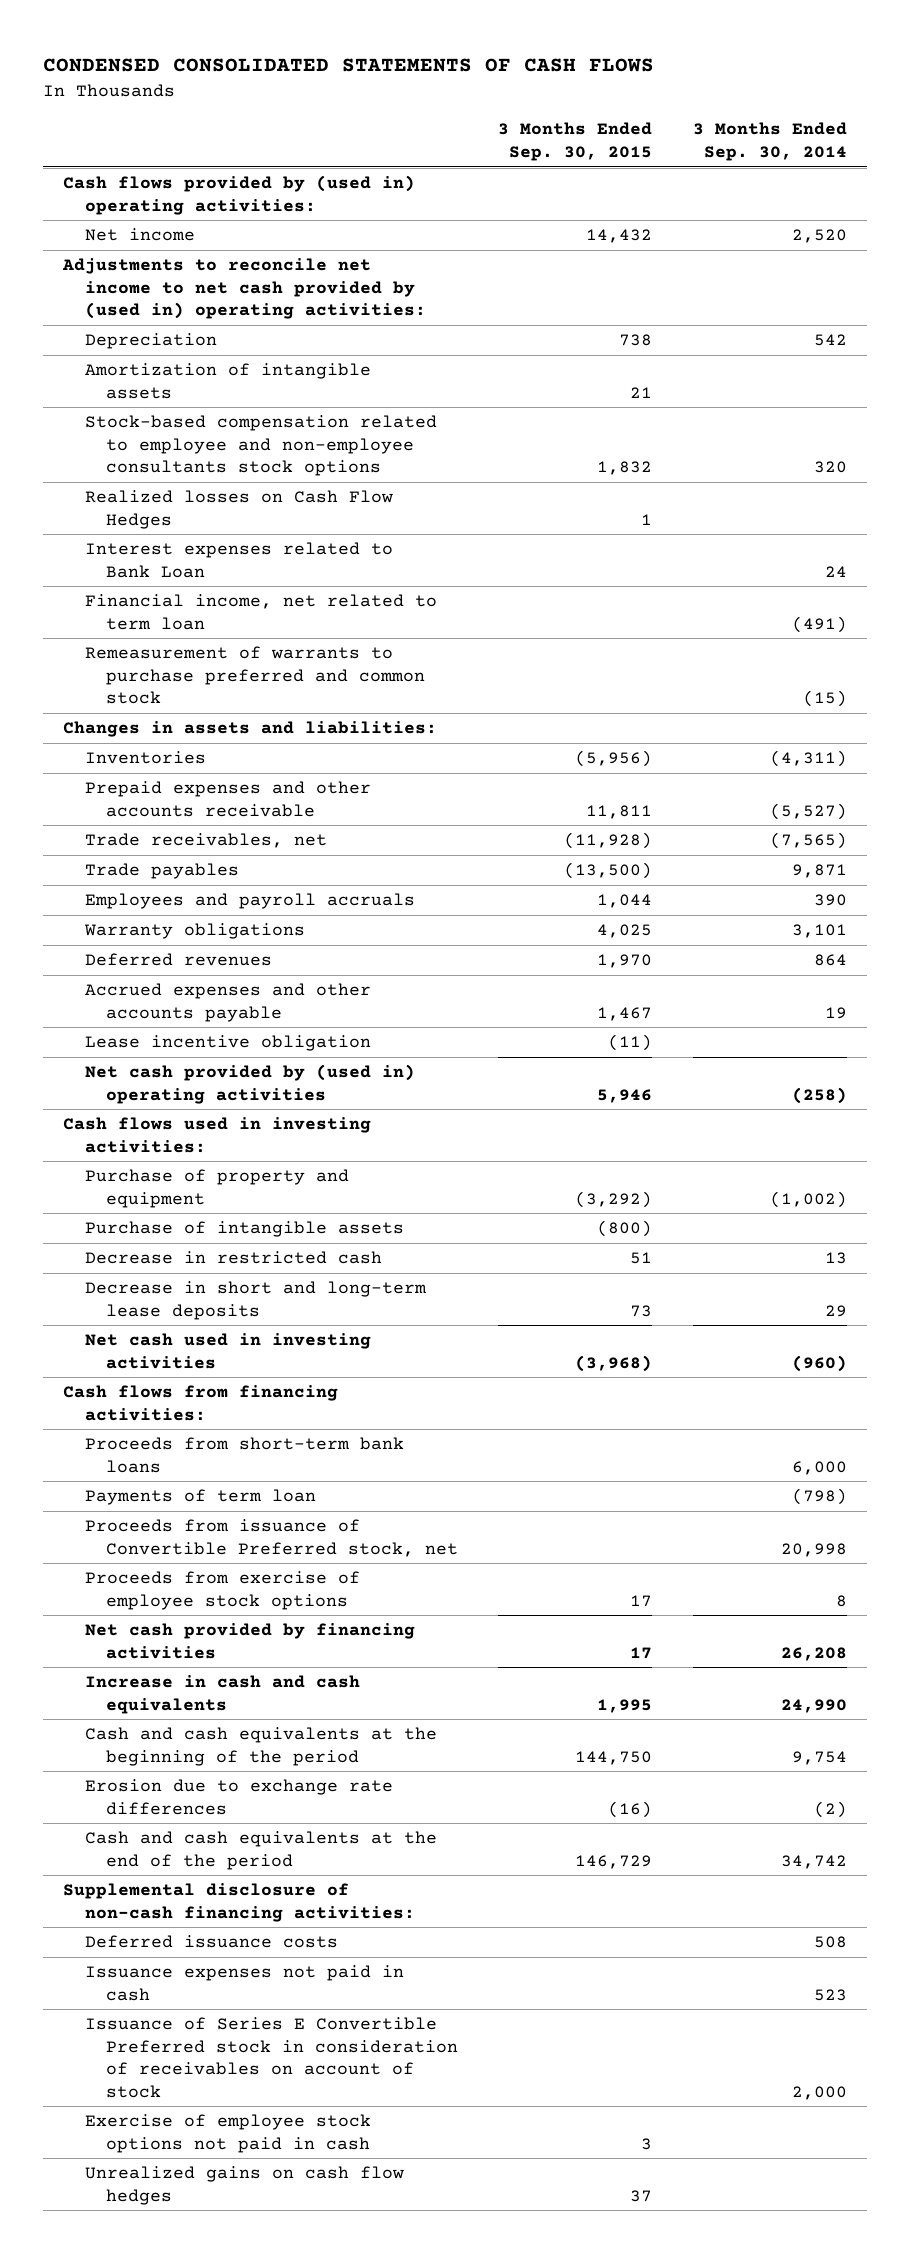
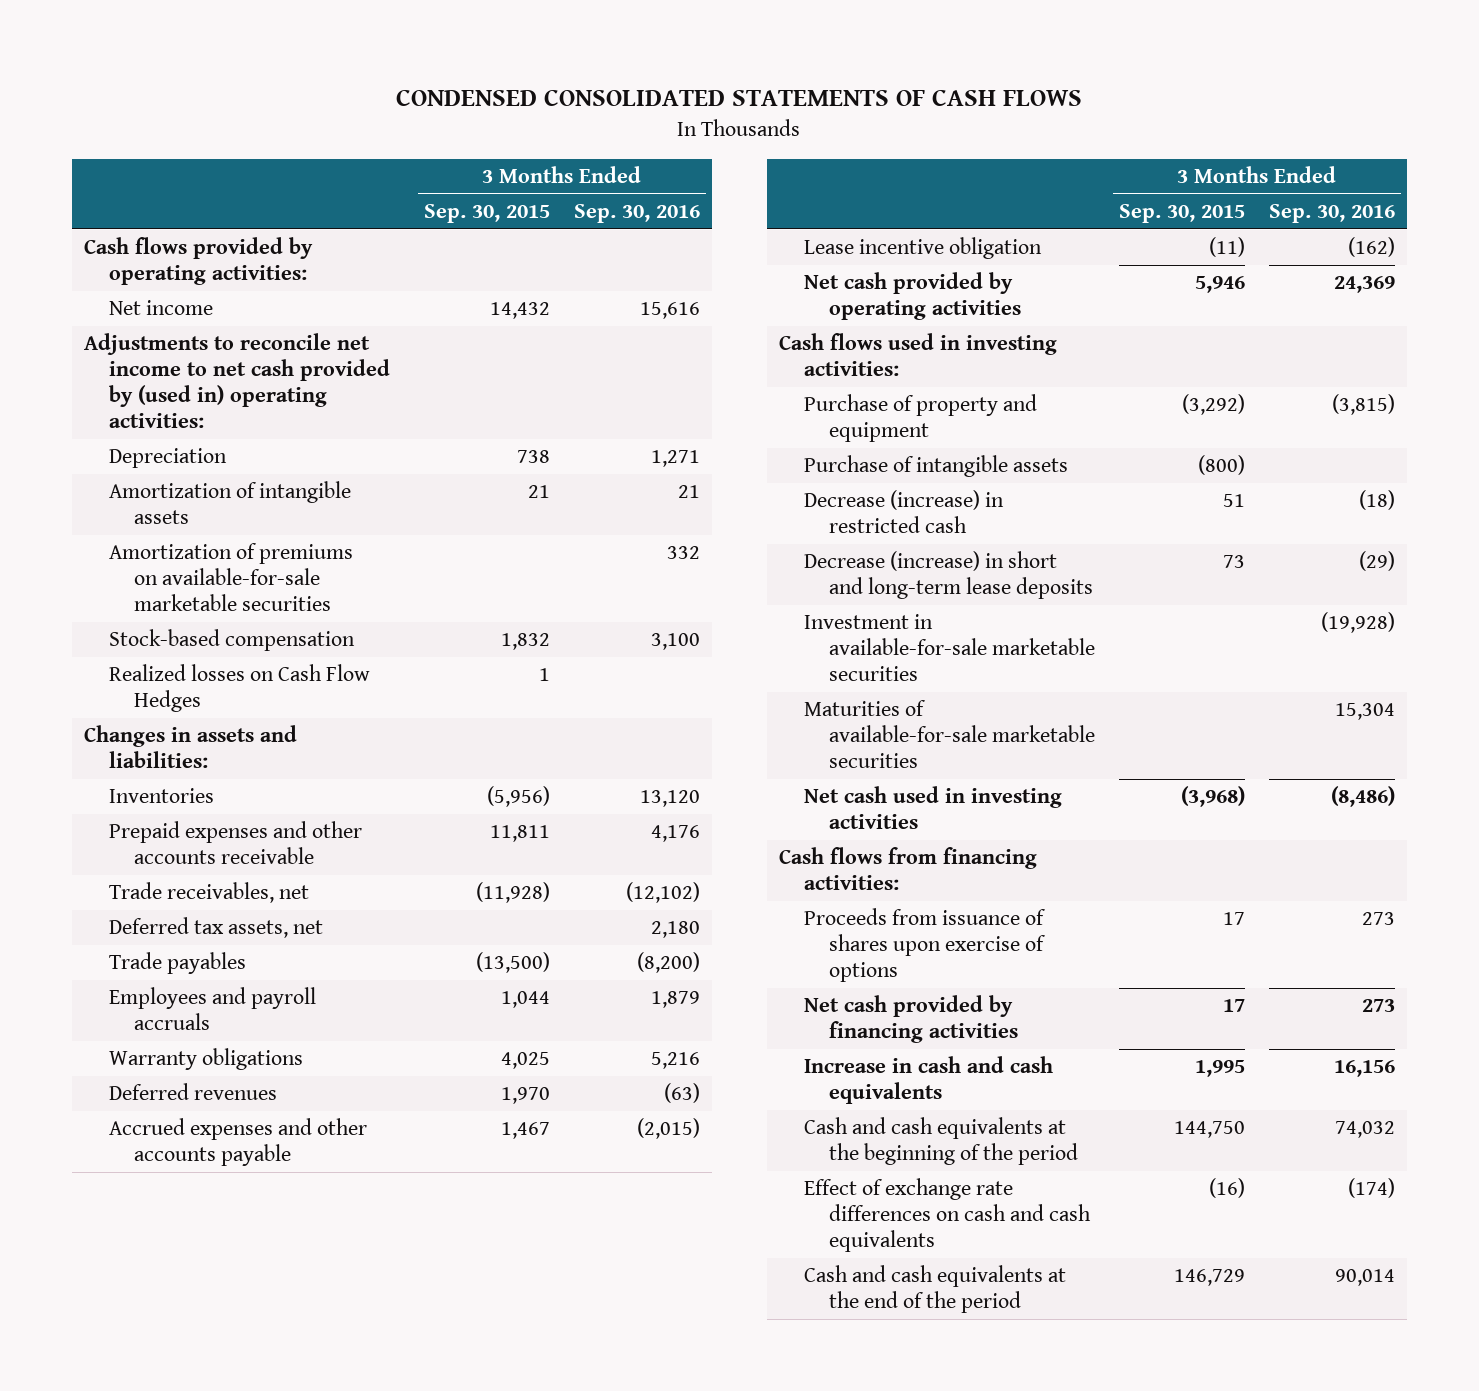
[692,122,847,161] 3 Months Ended Sep. 30, 2014 -> none
none -> [573,204,700,224] Sep. 30, 2016
[63,175,416,215] Cash flows provided by (used in) operating activities: -> [83,237,313,286] Cash flows provided by operating activities:
none -> [108,543,353,612] Amortization of premiums on available-for-sale marketable securities
[84,415,437,477] Stock-based compensation related to employee and non-employee consultants stock options -> [108,629,355,652] Stock-based compensation
[84,542,393,578] Interest expenses related to Bank Loan -> none
[84,594,437,630] Financial income, net related to term loan -> none
[84,646,426,705] Remeasurement of warrants to purchase preferred and common stock -> none
none -> [108,917,323,939] Deferred tax assets, net
[84,1064,415,1104] Net cash provided by (used in) operating activities -> [804,272,1022,321] Net cash provided by operating activities
[84,1251,382,1265] Decrease in restricted cash -> [804,490,1005,534] Decrease (increase) in restricted cash
[84,1281,427,1320] Decrease in short and long-term lease deposits -> [804,551,1094,600] Decrease (increase) in short and long-term lease deposits
none -> [804,614,1096,682] Investment in available-for-sale marketable securities
none -> [804,700,1096,769] Maturities of available-for-sale marketable securities
[84,1437,404,1473] Proceeds from short-term bank loans -> none
[84,1489,316,1506] Payments of term loan -> none
[84,1519,459,1557] Proceeds from issuance of Convertible Preferred stock, net -> none
[84,1571,360,1610] Proceeds from exercise of employee stock options -> [804,908,1047,983] Proceeds from issuance of shares upon exercise of options
[84,1779,393,1815] Erosion due to exchange rate differences -> [804,1178,1092,1253] Effect of exchange rate differences on cash and cash equivalents
[63,1883,415,1922] Supplemental disclosure of non-cash financing activities: -> none
[84,1935,338,1949] Deferred issuance costs -> none
[84,1965,404,2001] Issuance expenses not paid in cash -> none
[84,2017,459,2098] Issuance of Series E Convertible Preferred stock in consideration of receivables on account of stock -> none
[84,2114,371,2153] Exercise of employee stock options not paid in cash -> none
[84,2166,404,2205] Unrealized gains on cash flow hedges -> none

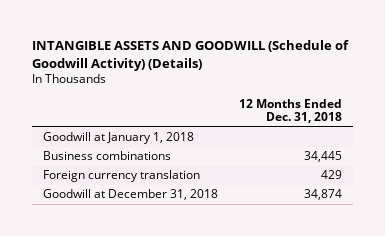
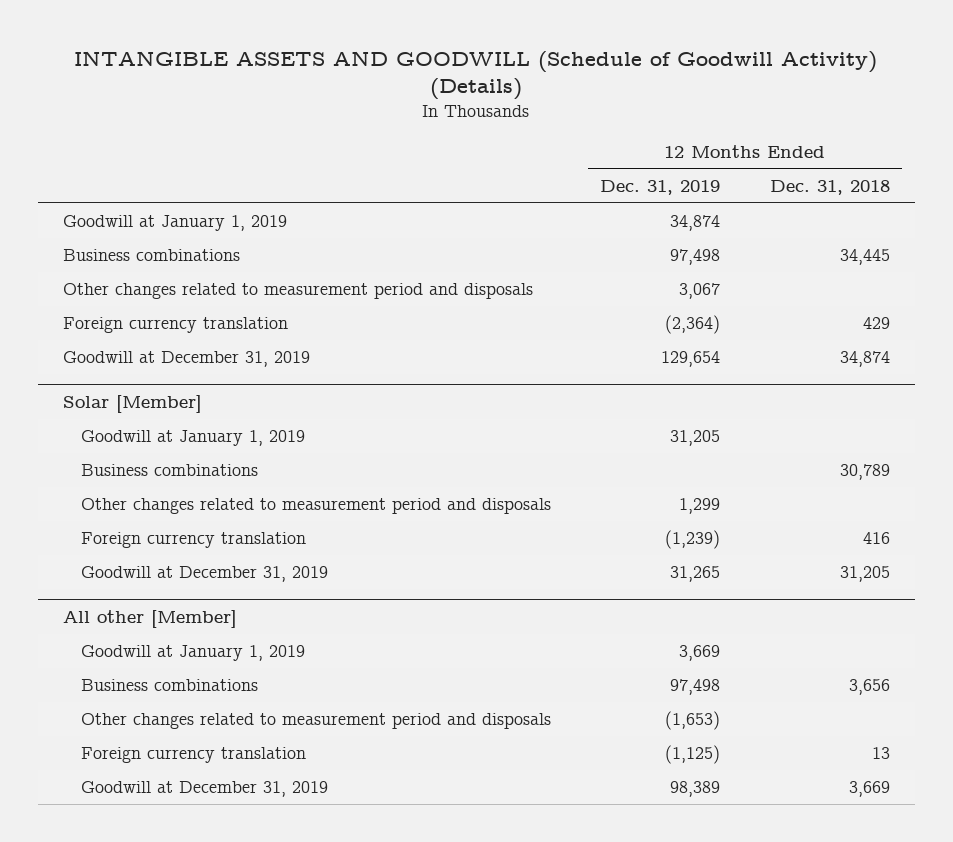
none -> [600,180,721,196] Dec. 31, 2019
[42,132,194,145] Goodwill at January 1, 2018 -> [62,215,287,232] Goodwill at January 1, 2019
none -> [62,283,533,300] Other changes related to measurement period and disposals
[42,189,218,201] Goodwill at December 31, 2018 -> [62,351,310,368] Goodwill at December 31, 2019
none -> [62,394,202,413] Solar [Member]
none -> [81,430,306,447] Goodwill at January 1, 2019
none -> [81,464,259,477] Business combinations
none -> [81,498,552,515] Other changes related to measurement period and disposals
none -> [81,532,307,549] Foreign currency translation
none -> [81,566,329,583] Goodwill at December 31, 2019
none -> [62,609,237,628] All other [Member]
none -> [81,645,306,662] Goodwill at January 1, 2019
none -> [81,679,259,692] Business combinations
none -> [81,713,552,730] Other changes related to measurement period and disposals
none -> [81,747,307,764] Foreign currency translation
none -> [81,781,329,798] Goodwill at December 31, 2019

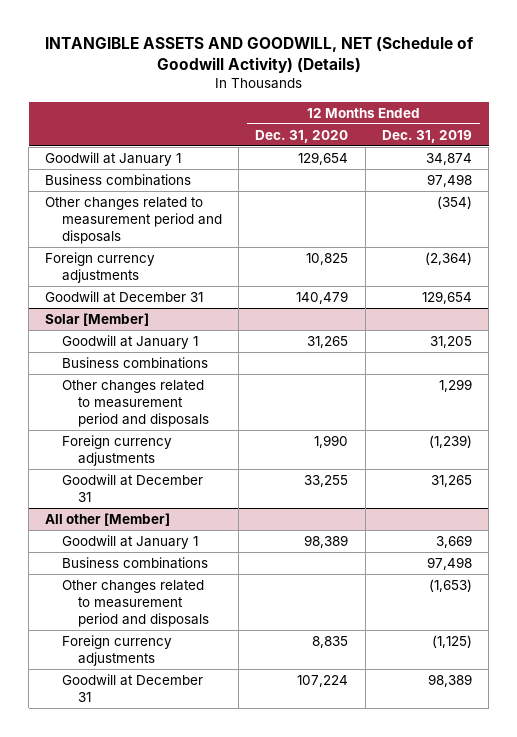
[74,50,878,101] INTANGIBLE ASSETS AND GOODWILL (Schedule of Goodwill Activity) (Details) -> [44,37,474,74] INTANGIBLE ASSETS AND GOODWILL, NET (Schedule of Goodwill Activity) (Details)
[769,180,890,196] Dec. 31, 2018 -> none
none -> [255,129,349,143] Dec. 31, 2020
[62,215,287,232] Goodwill at January 1, 2019 -> [45,151,182,166] Goodwill at January 1
[679,283,721,300] 3,067 -> [436,195,472,209] (354)
[62,317,288,334] Foreign currency translation -> [45,251,156,283] Foreign currency adjustments
[62,351,310,368] Goodwill at December 31, 2019 -> [45,290,204,303] Goodwill at December 31
[81,430,306,447] Goodwill at January 1, 2019 -> [61,334,198,349] Goodwill at January 1
[81,532,307,549] Foreign currency translation -> [61,434,172,466] Foreign currency adjustments
[81,566,329,583] Goodwill at December 31, 2019 -> [61,473,203,502] Goodwill at December 31
[81,645,306,662] Goodwill at January 1, 2019 -> [61,534,198,549] Goodwill at January 1
[81,747,307,764] Foreign currency translation -> [61,634,172,666] Foreign currency adjustments
[81,781,329,798] Goodwill at December 31, 2019 -> [61,673,203,702] Goodwill at December 31

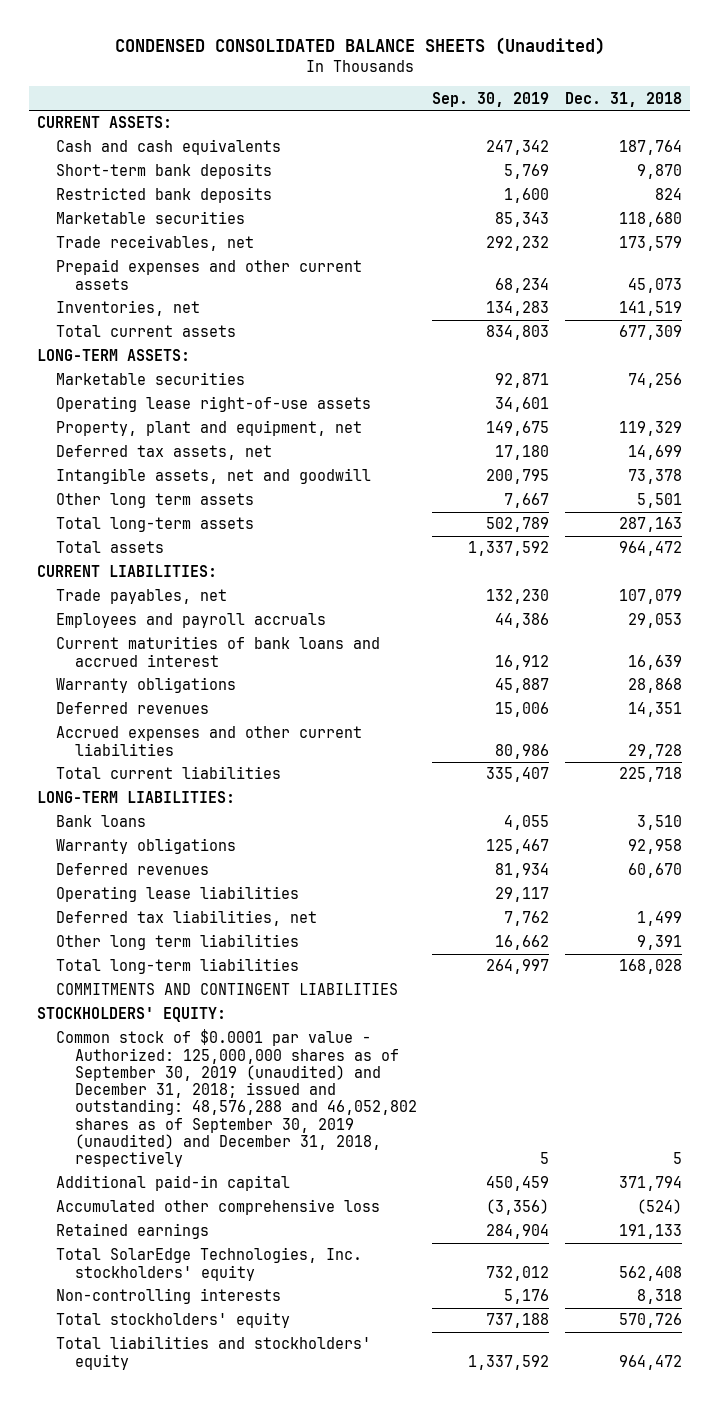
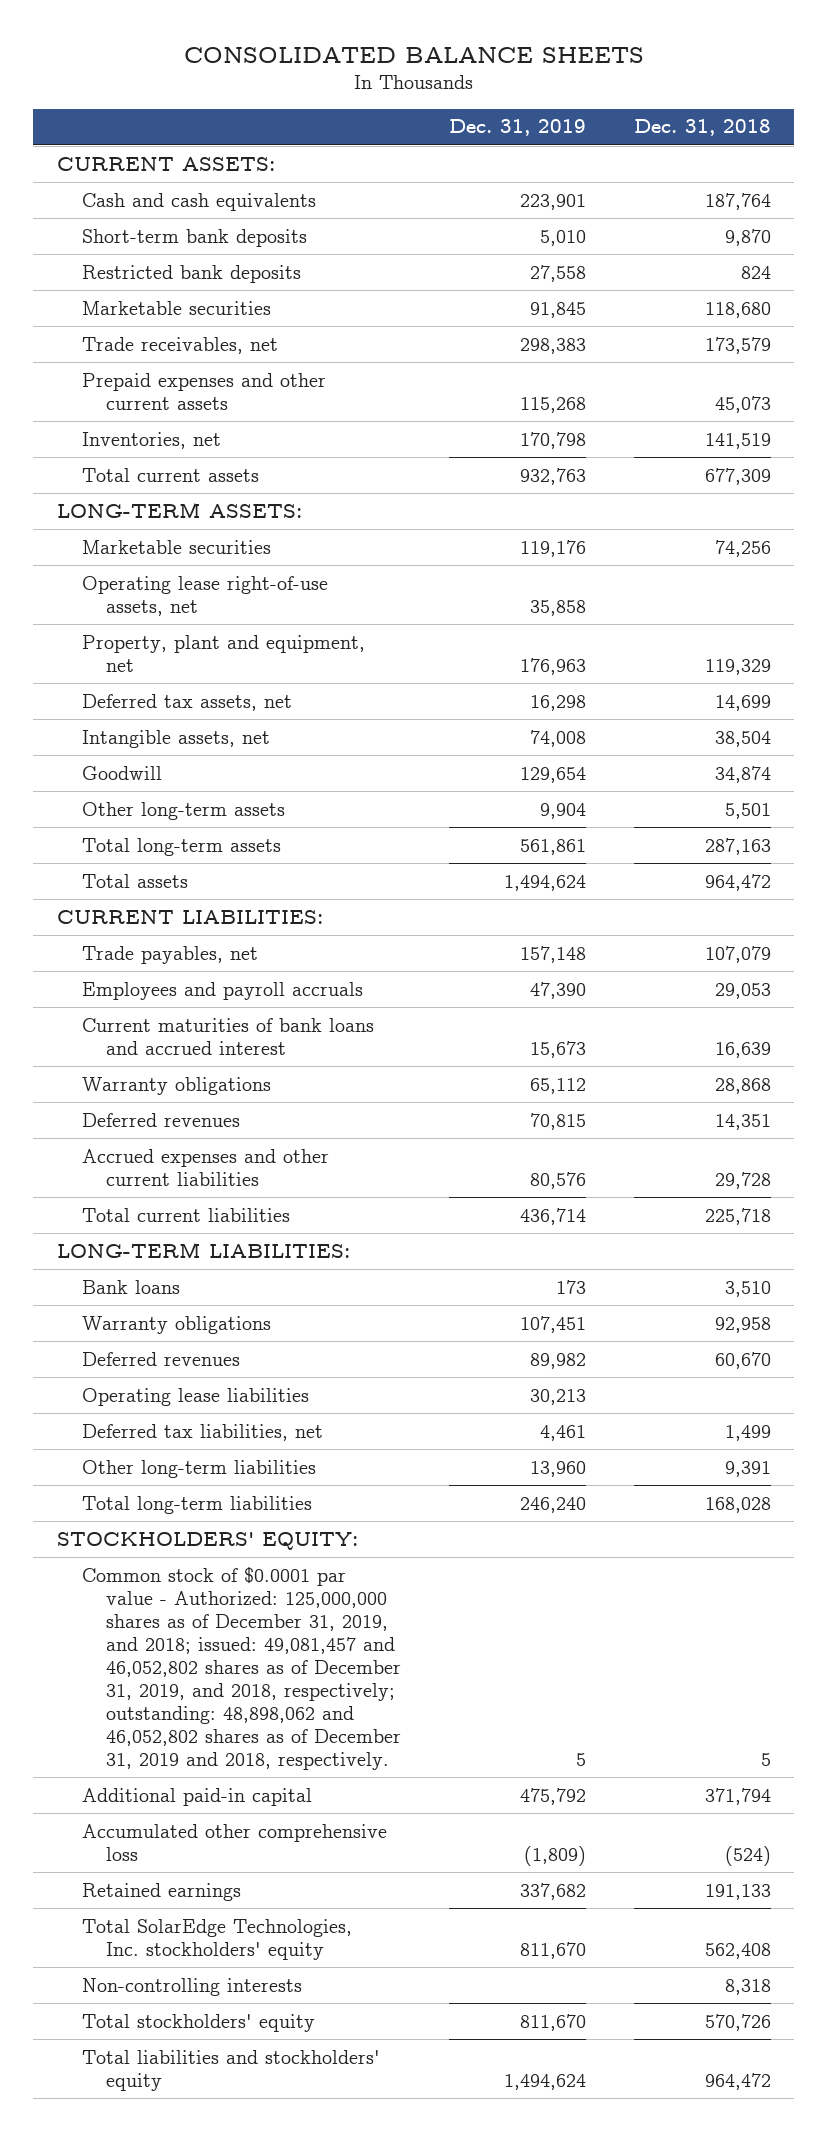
[114,36,605,55] CONDENSED CONSOLIDATED BALANCE SHEETS (Unaudited) -> [183,47,644,64] CONSOLIDATED BALANCE SHEETS
[432,91,550,107] Sep. 30, 2019 -> none
none -> [449,119,587,137] Dec. 31, 2019
[55,396,371,413] Operating lease right-of-use assets -> [81,575,328,616] Operating lease right-of-use assets, net
[55,468,371,485] Intangible assets, net and goodwill -> [81,729,270,748] Intangible assets, net
[628,469,683,485] 73,378 -> [714,730,771,747] 38,504
none -> [81,765,162,780] Goodwill
[55,493,254,509] Other long term assets -> [81,801,285,820] Other long-term assets
[55,934,299,951] Other long term liabilities -> [81,1459,316,1478] Other long-term liabilities
[55,983,398,996] COMMITMENTS AND CONTINGENT LIABILITIES -> none
[55,1029,417,1168] Common stock of $0.0001 par value - Authorized: 125,000,000 shares as of September 30, 2019 (unaudited) and December 31, 2018; issued and outstanding: 48,576,288 and 46,052,802 shares as of September 30, 2019 (unaudited) and December 31, 2018, respectively -> [81,1566,402,1770] Common stock of $0.0001 par value - Authorized: 125,000,000 shares as of December 31, 2019, and 2018; issued: 49,081,457 and 46,052,802 shares as of December 31, 2019, and 2018, respectively; outstanding: 48,898,062 and 46,052,802 shares as of December 31, 2019 and 2018, respectively.

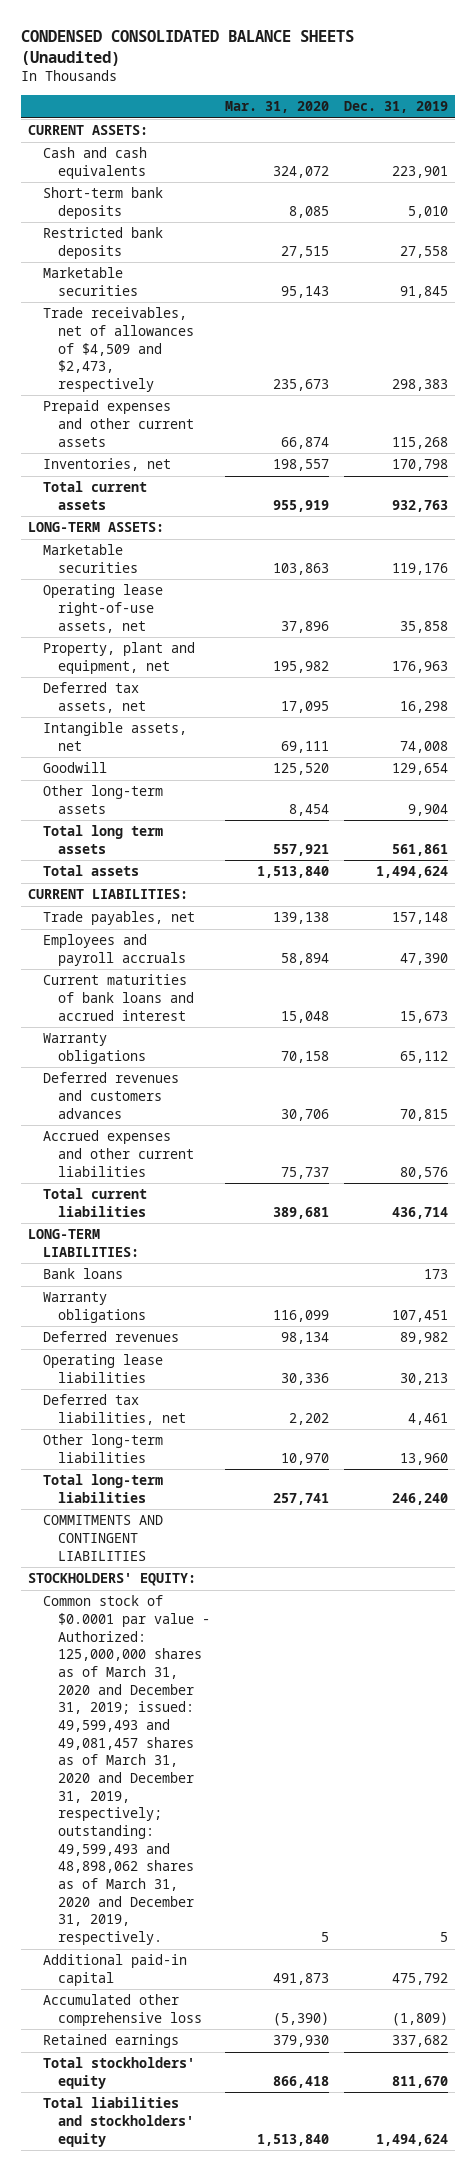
[183,47,644,64] CONSOLIDATED BALANCE SHEETS -> [20,29,354,66] CONDENSED CONSOLIDATED BALANCE SHEETS (Unaudited)
[633,119,771,137] Dec. 31, 2018 -> none
none -> [224,101,329,114] Mar. 31, 2020
[81,336,278,354] Trade receivables, net -> [42,307,194,392] Trade receivables, net of allowances of $4,509 and $2,473, respectively
[81,837,281,856] Total long-term assets -> [42,825,163,854] Total long term assets
[81,1112,240,1127] Deferred revenues -> [42,1072,179,1119] Deferred revenues and customers advances
none -> [42,1515,163,1561] COMMITMENTS AND CONTINGENT LIABILITIES
[81,1566,402,1770] Common stock of $0.0001 par value - Authorized: 125,000,000 shares as of December 31, 2019, and 2018; issued: 49,081,457 and 46,052,802 shares as of December 31, 2019, and 2018, respectively; outstanding: 48,898,062 and 46,052,802 shares as of December 31, 2019 and 2018, respectively. -> [42,1595,210,1946] Common stock of $0.0001 par value - Authorized: 125,000,000 shares as of March 31, 2020 and December 31, 2019; issued: 49,599,493 and 49,081,457 shares as of March 31, 2020 and December 31, 2019, respectively; outstanding: 49,599,493 and 48,898,062 shares as of March 31, 2020 and December 31, 2019, respectively.
[81,1918,352,1960] Total SolarEdge Technologies, Inc. stockholders' equity -> none
[81,1977,302,1996] Non-controlling interests -> none

